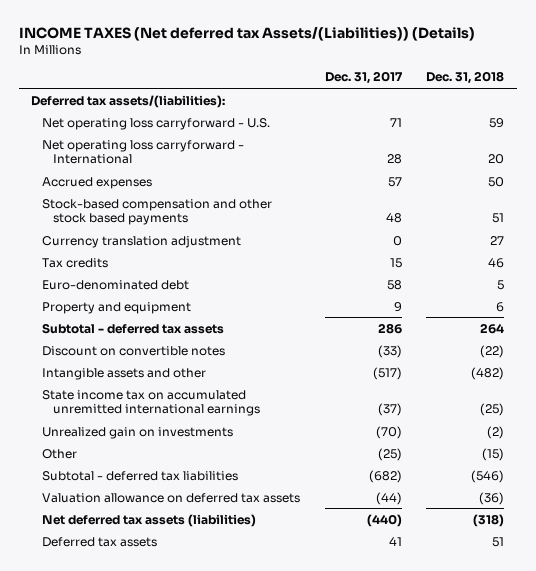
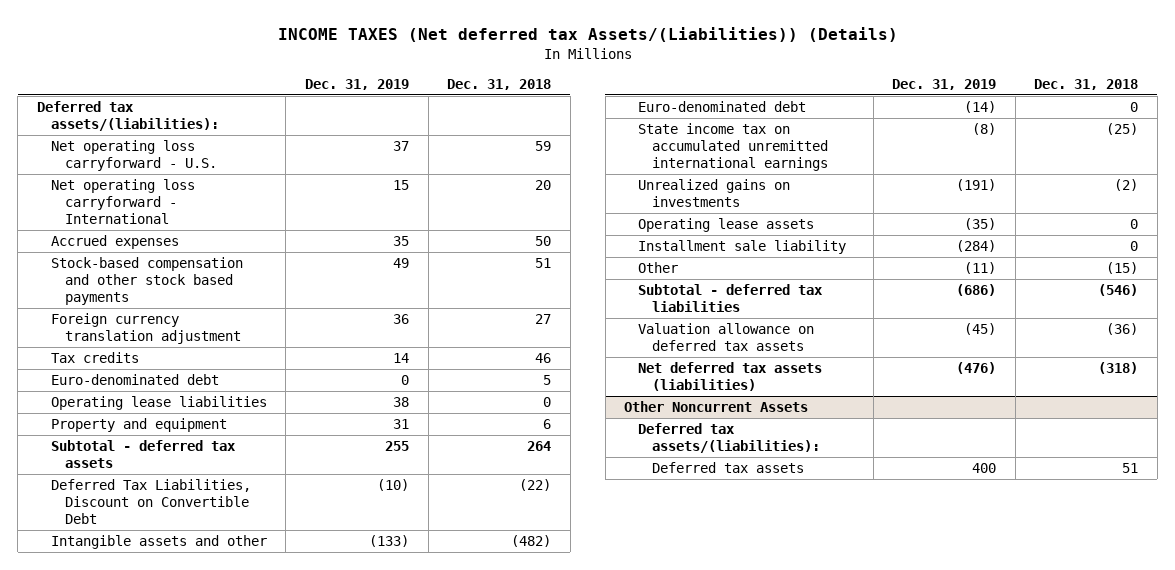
[324,71,403,85] Dec. 31, 2017 -> none
none -> [304,78,409,90] Dec. 31, 2019
[42,235,242,248] Currency translation adjustment -> [50,312,241,344] Foreign currency translation adjustment
none -> [50,395,267,410] Operating lease liabilities
[42,345,226,356] Discount on convertible notes -> none
none -> [50,478,251,524] Deferred Tax Liabilities, Discount on Convertible Debt
none -> [638,100,807,112] Euro-denominated debt
[42,426,234,439] Unrealized gain on investments -> [638,178,791,207] Unrealized gains on investments
none -> [638,217,815,232] Operating lease assets
none -> [638,239,847,254] Installment sale liability
none -> [624,400,809,412] Other Noncurrent Assets
none -> [638,422,821,453] Deferred tax assets/(liabilities):

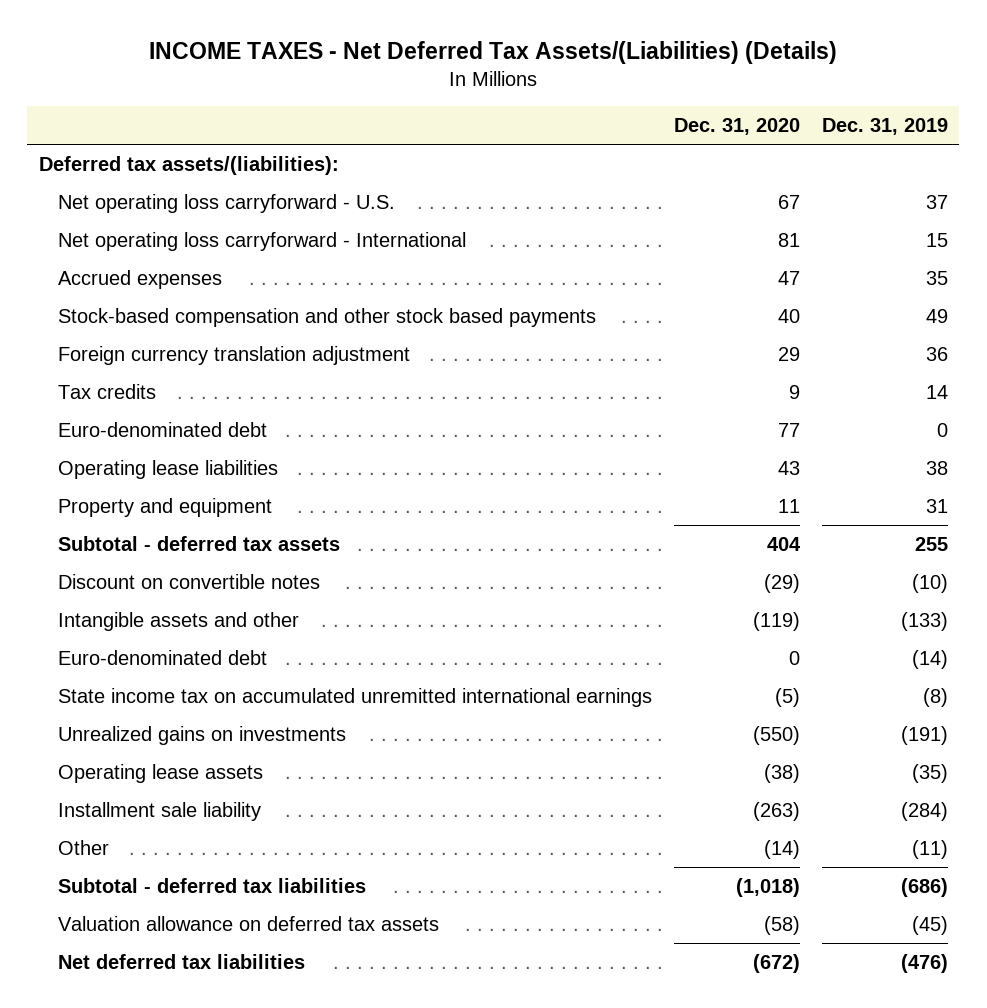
[277,26,898,42] INCOME TAXES (Net deferred tax Assets/(Liabilities)) (Details) -> [149,40,838,64] INCOME TAXES - Net Deferred Tax Assets/(Liabilities) (Details)
[447,78,552,90] Dec. 31, 2018 -> none
none -> [674,118,801,136] Dec. 31, 2020
[50,478,251,524] Deferred Tax Liabilities, Discount on Convertible Debt -> [57,574,320,590] Discount on convertible notes
[624,400,809,412] Other Noncurrent Assets -> none
[638,422,821,453] Deferred tax assets/(liabilities): -> none
[652,461,805,473] Deferred tax assets -> none
[638,361,823,391] Net deferred tax assets (liabilities) -> [57,954,305,970] Net deferred tax liabilities

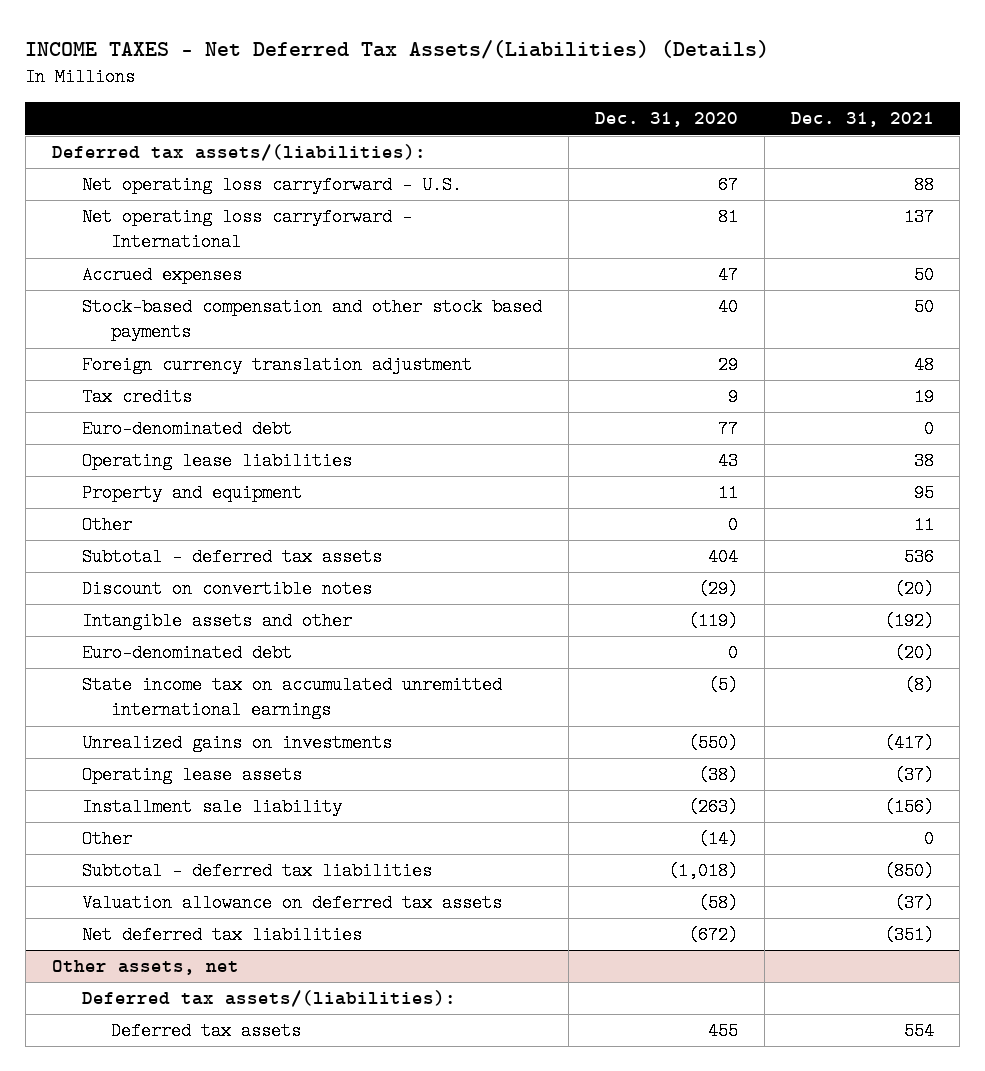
[822,118,949,136] Dec. 31, 2019 -> none
none -> [790,112,934,128] Dec. 31, 2021
none -> [81,516,132,535] Other
none -> [51,960,239,976] Other assets, net
none -> [81,990,456,1008] Deferred tax assets/(liabilities):
none -> [111,1022,302,1041] Deferred tax assets

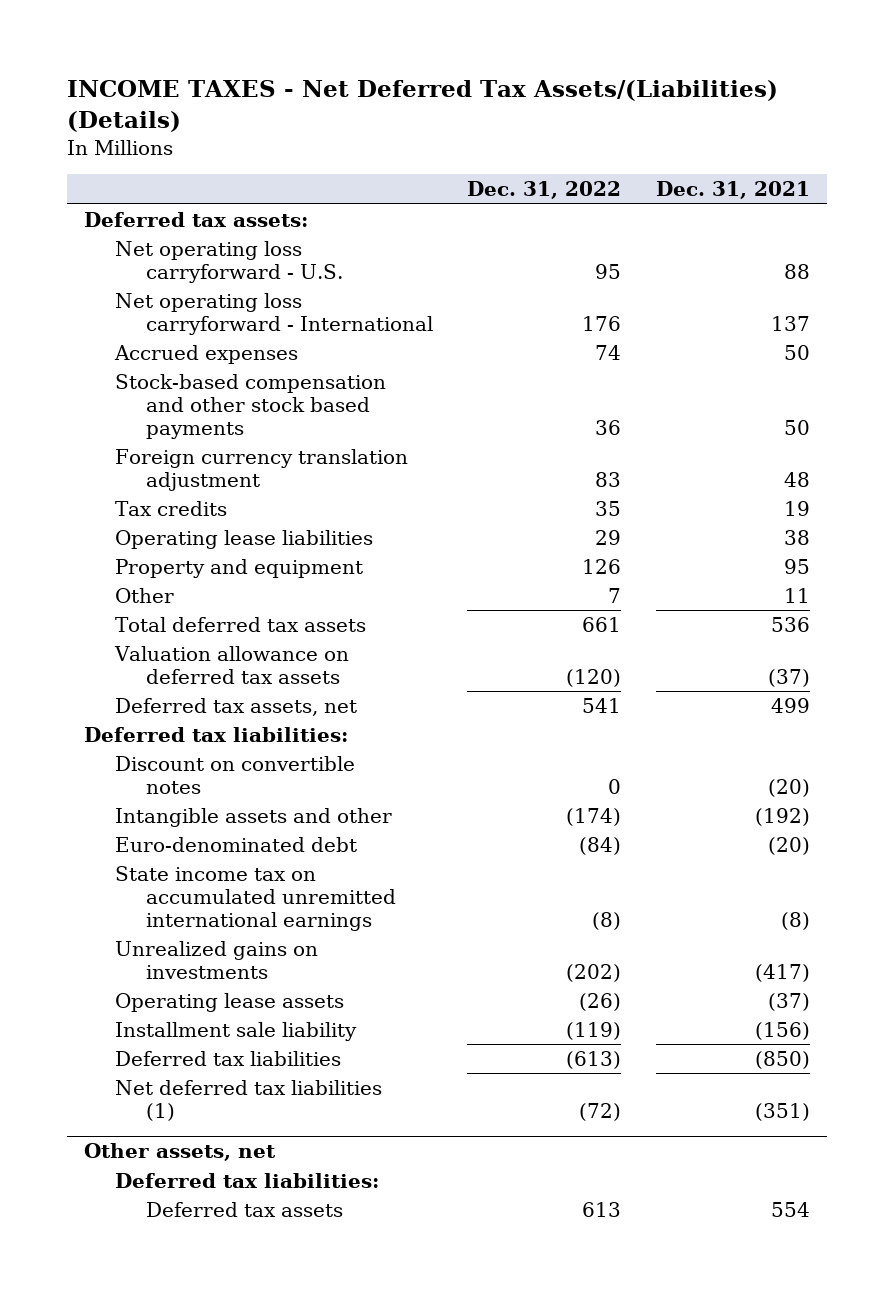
[594,112,738,128] Dec. 31, 2020 -> none
none -> [467,181,622,200] Dec. 31, 2022
[51,144,426,162] Deferred tax assets/(liabilities): -> [83,211,308,227] Deferred tax assets:
[81,420,292,439] Euro-denominated debt -> none
[81,548,382,567] Subtotal - deferred tax assets -> [114,616,366,632] Total deferred tax assets
[81,894,502,913] Valuation allowance on deferred tax assets -> [113,645,349,684] Valuation allowance on deferred tax assets
none -> [114,697,357,716] Deferred tax assets, net
none -> [83,726,348,742] Deferred tax liabilities:
[81,830,132,849] Other -> none
[81,862,432,881] Subtotal - deferred tax liabilities -> [114,1050,341,1066] Deferred tax liabilities
[81,926,362,945] Net deferred tax liabilities -> [114,1079,382,1121] Net deferred tax liabilities (1)
[81,990,456,1008] Deferred tax assets/(liabilities): -> [114,1172,379,1188] Deferred tax liabilities:

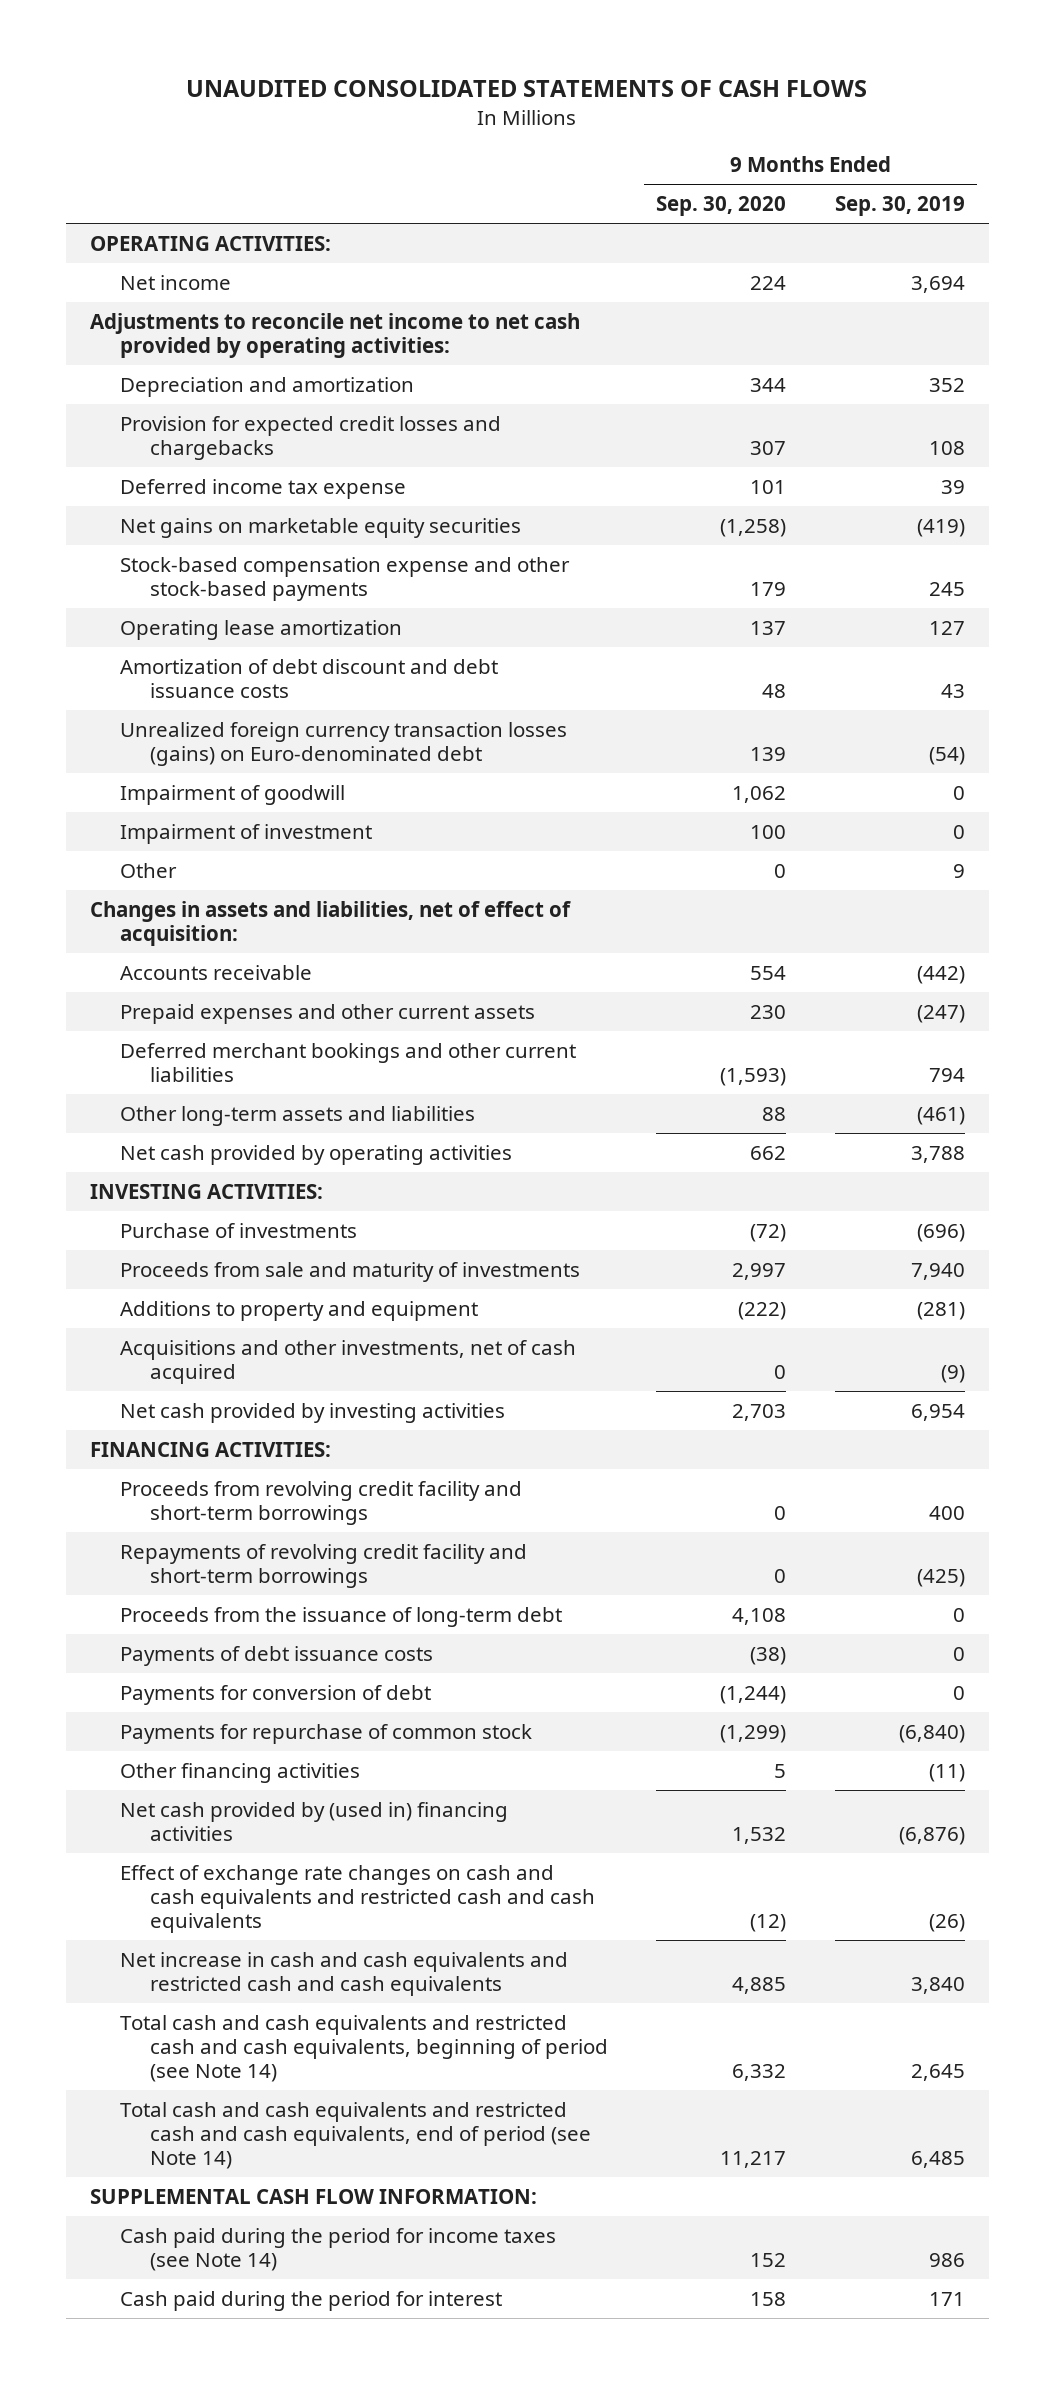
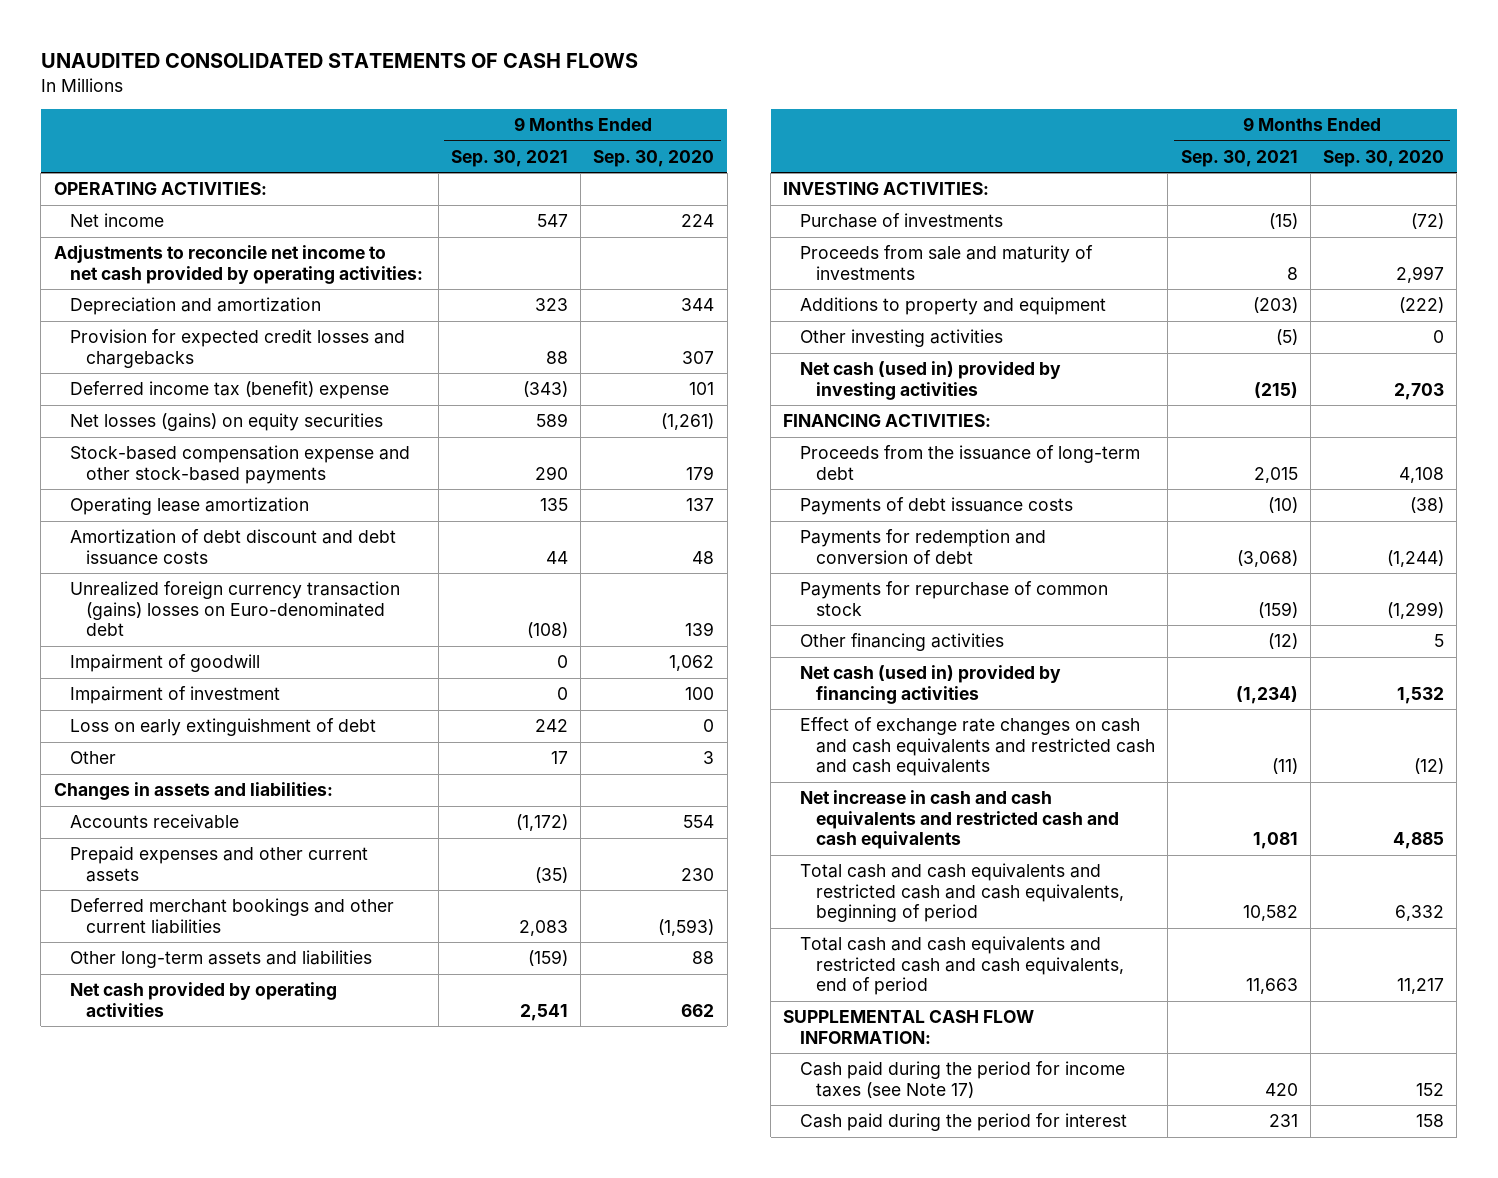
[834,196,965,217] Sep. 30, 2019 -> none
none -> [450,149,568,167] Sep. 30, 2021
[119,478,406,499] Deferred income tax expense -> [69,381,389,400] Deferred income tax (benefit) expense
[119,517,521,538] Net gains on marketable equity securities -> [69,413,383,432] Net losses (gains) on equity securities
[720,518,787,537] (1,258) -> [661,413,715,431] (1,261)
[119,721,567,766] Unrealized foreign currency transaction losses (gains) on Euro-denominated debt -> [69,581,400,637] Unrealized foreign currency transaction (gains) losses on Euro-denominated debt
none -> [69,718,376,737] Loss on early extinguishment of debt
[774,863,787,878] 0 -> [703,751,715,765] 3
[89,900,571,946] Changes in assets and liabilities, net of effect of acquisition: -> [53,782,333,801] Changes in assets and liabilities:
[119,1339,576,1384] Acquisitions and other investments, net of cash acquired -> none
none -> [799,329,1003,348] Other investing activities
[119,1402,505,1423] Net cash provided by investing activities -> [799,361,1061,400] Net cash (used in) provided by investing activities
[119,1480,522,1525] Proceeds from revolving credit facility and short-term borrowings -> none
[119,1543,527,1588] Repayments of revolving credit facility and short-term borrowings -> none
[119,1684,431,1705] Payments for conversion of debt -> [799,529,1046,564] Payments for redemption and conversion of debt
[119,1801,508,1841] Net cash provided by (used in) financing activities -> [799,665,1061,704] Net cash (used in) provided by financing activities
[119,2014,608,2083] Total cash and cash equivalents and restricted cash and cash equivalents, beginning of period (see Note 14) -> [799,863,1125,923] Total cash and cash equivalents and restricted cash and cash equivalents, beginning of period
[119,2101,591,2170] Total cash and cash equivalents and restricted cash and cash equivalents, end of period (see Note 14) -> [799,936,1125,996] Total cash and cash equivalents and restricted cash and cash equivalents, end of period
[119,2227,556,2271] Cash paid during the period for income taxes (see Note 14) -> [799,1061,1125,1098] Cash paid during the period for income taxes (see Note 17)

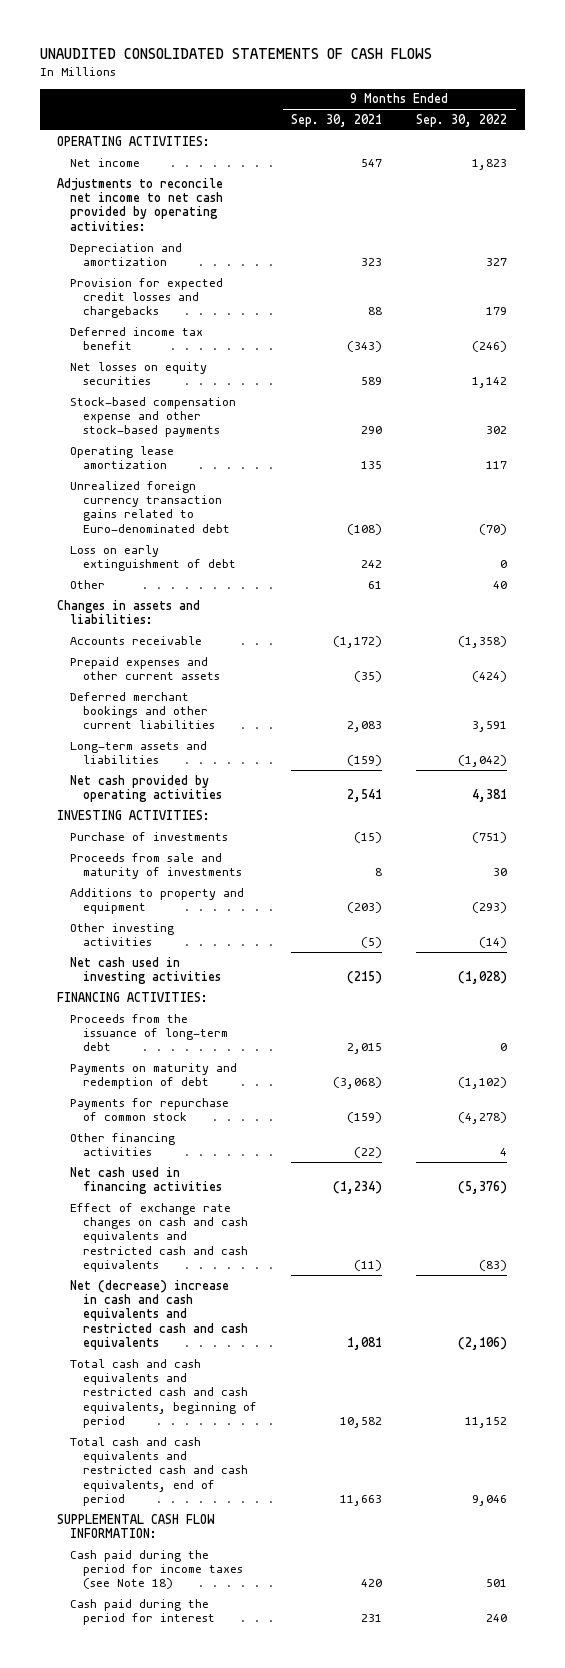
[593,149,715,167] Sep. 30, 2020 -> none
none -> [416,113,508,127] Sep. 30, 2022
[69,381,389,400] Deferred income tax (benefit) expense -> [70,326,204,351] Deferred income tax benefit
[69,413,383,432] Net losses (gains) on equity securities -> [70,361,208,386] Net losses on equity securities
[69,529,396,565] Amortization of debt discount and debt issuance costs -> none
[69,654,260,673] Impairment of goodwill -> none
[69,686,280,705] Impairment of investment -> none
[69,581,400,637] Unrealized foreign currency transaction (gains) losses on Euro-denominated debt -> [70,480,230,533] Unrealized foreign currency transaction gains related to Euro-denominated debt
[550,751,568,765] 17 -> [368,580,383,589] 61
[69,950,372,969] Other long-term assets and liabilities -> [70,740,208,765] Long-term assets and liabilities
[799,361,1061,400] Net cash (used in) provided by investing activities -> [70,956,221,985] Net cash used in investing activities
[799,497,1073,516] Payments of debt issuance costs -> none
[799,529,1046,564] Payments for redemption and conversion of debt -> [70,1062,238,1090] Payments on maturity and redemption of debt
[1267,633,1298,650] (12) -> [354,1147,383,1159] (22)
[799,665,1061,704] Net cash (used in) provided by financing activities -> [70,1166,222,1195] Net cash used in financing activities
[799,790,1120,850] Net increase in cash and cash equivalents and restricted cash and cash equivalents -> [70,1279,248,1351] Net (decrease) increase in cash and cash equivalents and restricted cash and cash equivalents
[799,1061,1125,1098] Cash paid during the period for income taxes (see Note 17) -> [70,1549,243,1590] Cash paid during the period for income taxes (see Note 18)

